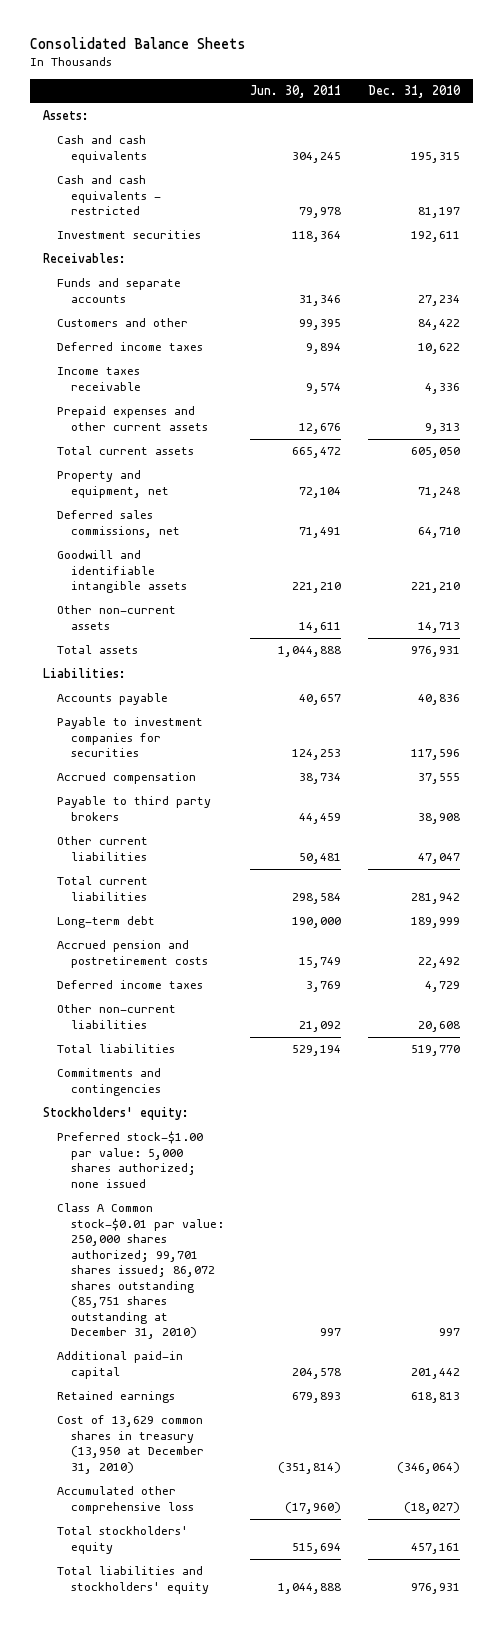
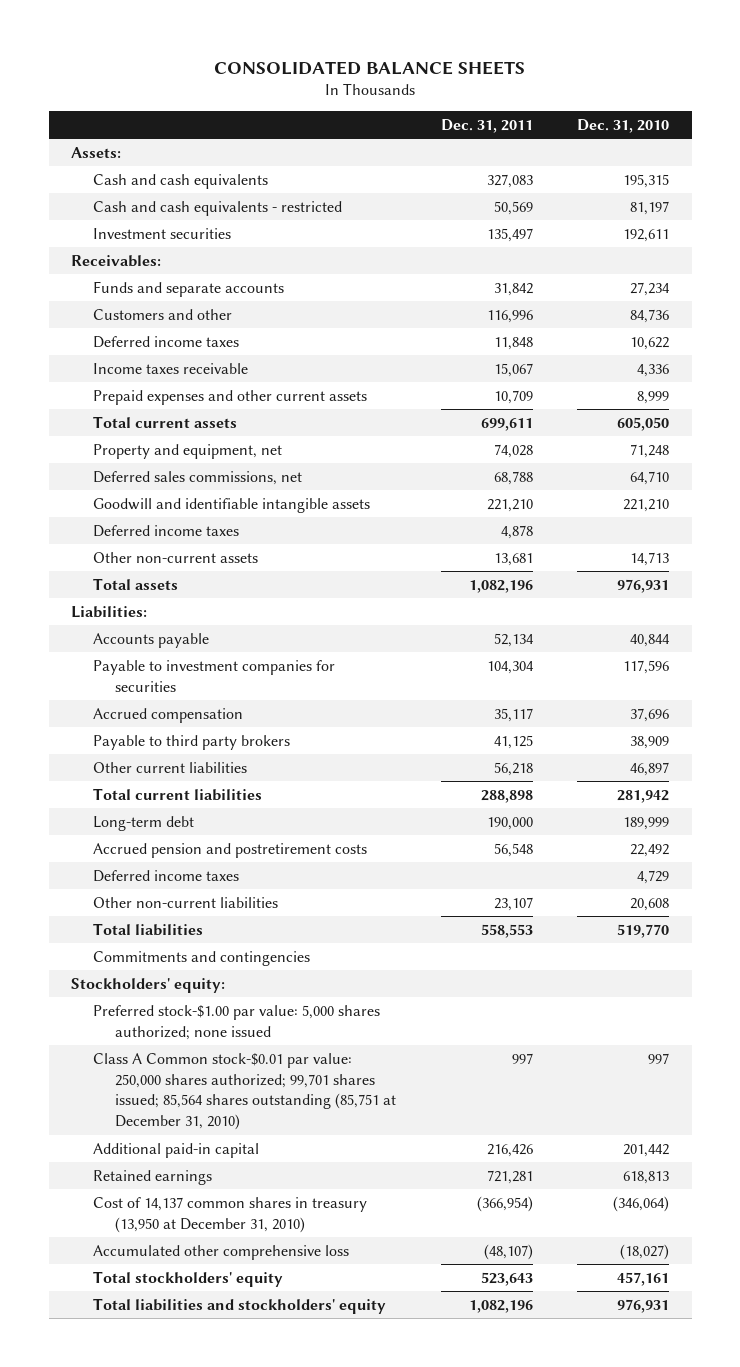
[30,37,247,50] Consolidated Balance Sheets -> [214,60,526,75] CONSOLIDATED BALANCE SHEETS
[250,85,342,99] Jun. 30, 2011 -> none
none -> [440,119,533,134] Dec. 31, 2011
[417,319,460,331] 84,422 -> [630,308,670,323] 84,736
[424,422,460,434] 9,313 -> [637,390,670,404] 8,999
none -> [93,524,240,537] Deferred income taxes
[417,694,460,706] 40,836 -> [630,633,671,647] 40,844
[417,773,460,785] 37,555 -> [630,707,670,722] 37,696
[417,812,460,824] 38,908 -> [630,735,670,749] 38,909
[417,852,460,864] 47,047 -> [630,761,670,776] 46,897
[57,1203,224,1340] Class A Common stock-$0.01 par value: 250,000 shares authorized; 99,701 shares issued; 86,072 shares outstanding (85,751 shares outstanding at December 31, 2010) -> [93,1052,397,1131] Class A Common stock-$0.01 par value: 250,000 shares authorized; 99,701 shares issued; 85,564 shares outstanding (85,751 at December 31, 2010)
[57,1415,204,1474] Cost of 13,629 common shares in treasury (13,950 at December 31, 2010) -> [93,1196,368,1233] Cost of 14,137 common shares in treasury (13,950 at December 31, 2010)

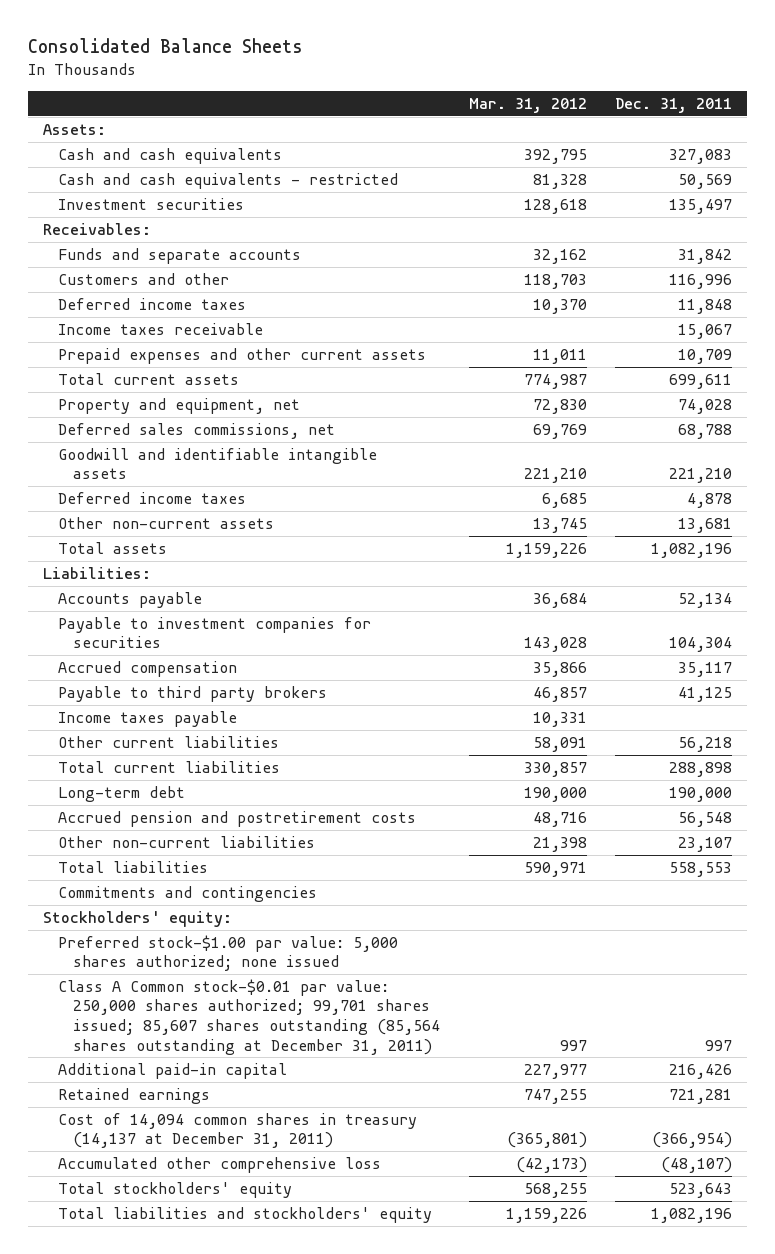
[214,60,526,75] CONSOLIDATED BALANCE SHEETS -> [28,38,304,54] Consolidated Balance Sheets
[577,119,670,134] Dec. 31, 2010 -> none
none -> [468,98,587,114] Mar. 31, 2012
none -> [57,710,237,727] Income taxes payable
[93,869,240,882] Deferred income taxes -> none
[93,1052,397,1131] Class A Common stock-$0.01 par value: 250,000 shares authorized; 99,701 shares issued; 85,564 shares outstanding (85,751 at December 31, 2010) -> [57,978,441,1055] Class A Common stock-$0.01 par value: 250,000 shares authorized; 99,701 shares issued; 85,607 shares outstanding (85,564 shares outstanding at December 31, 2011)
[93,1196,368,1233] Cost of 14,137 common shares in treasury (13,950 at December 31, 2010) -> [57,1112,417,1149] Cost of 14,094 common shares in treasury (14,137 at December 31, 2011)

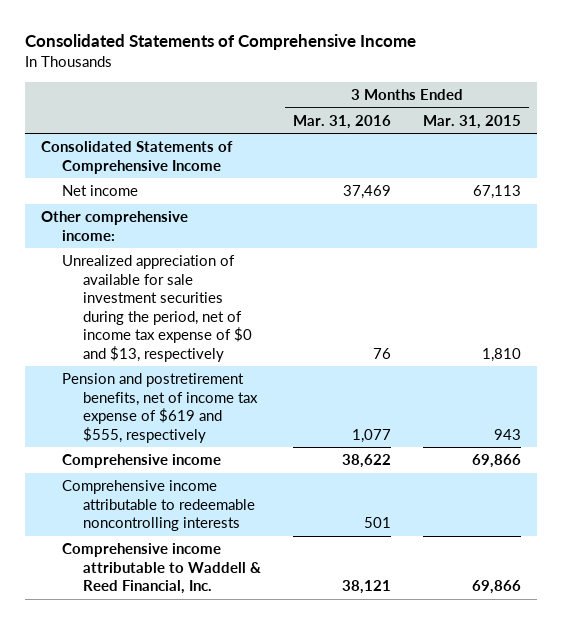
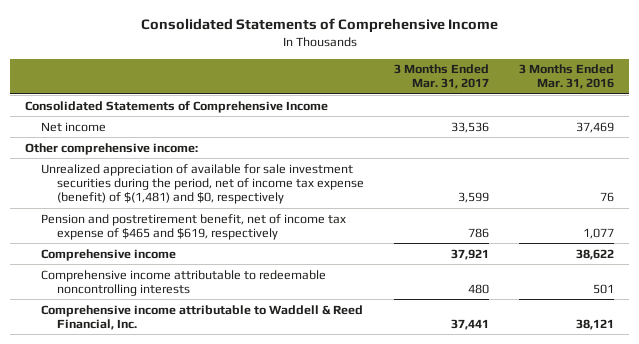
[422,114,521,129] Mar. 31, 2015 -> none
none -> [393,64,489,90] 3 Months Ended Mar. 31, 2017
[61,255,252,362] Unrealized appreciation of available for sale investment securities during the period, net of income tax expense of $0 and $13, respectively -> [40,163,364,205] Unrealized appreciation of available for sale investment securities during the period, net of income tax expense (benefit) of $(1,481) and $0, respectively
[61,373,258,443] Pension and postretirement benefits, net of income tax expense of $619 and $555, respectively -> [40,213,346,240] Pension and postretirement benefit, net of income tax expense of $465 and $619, respectively

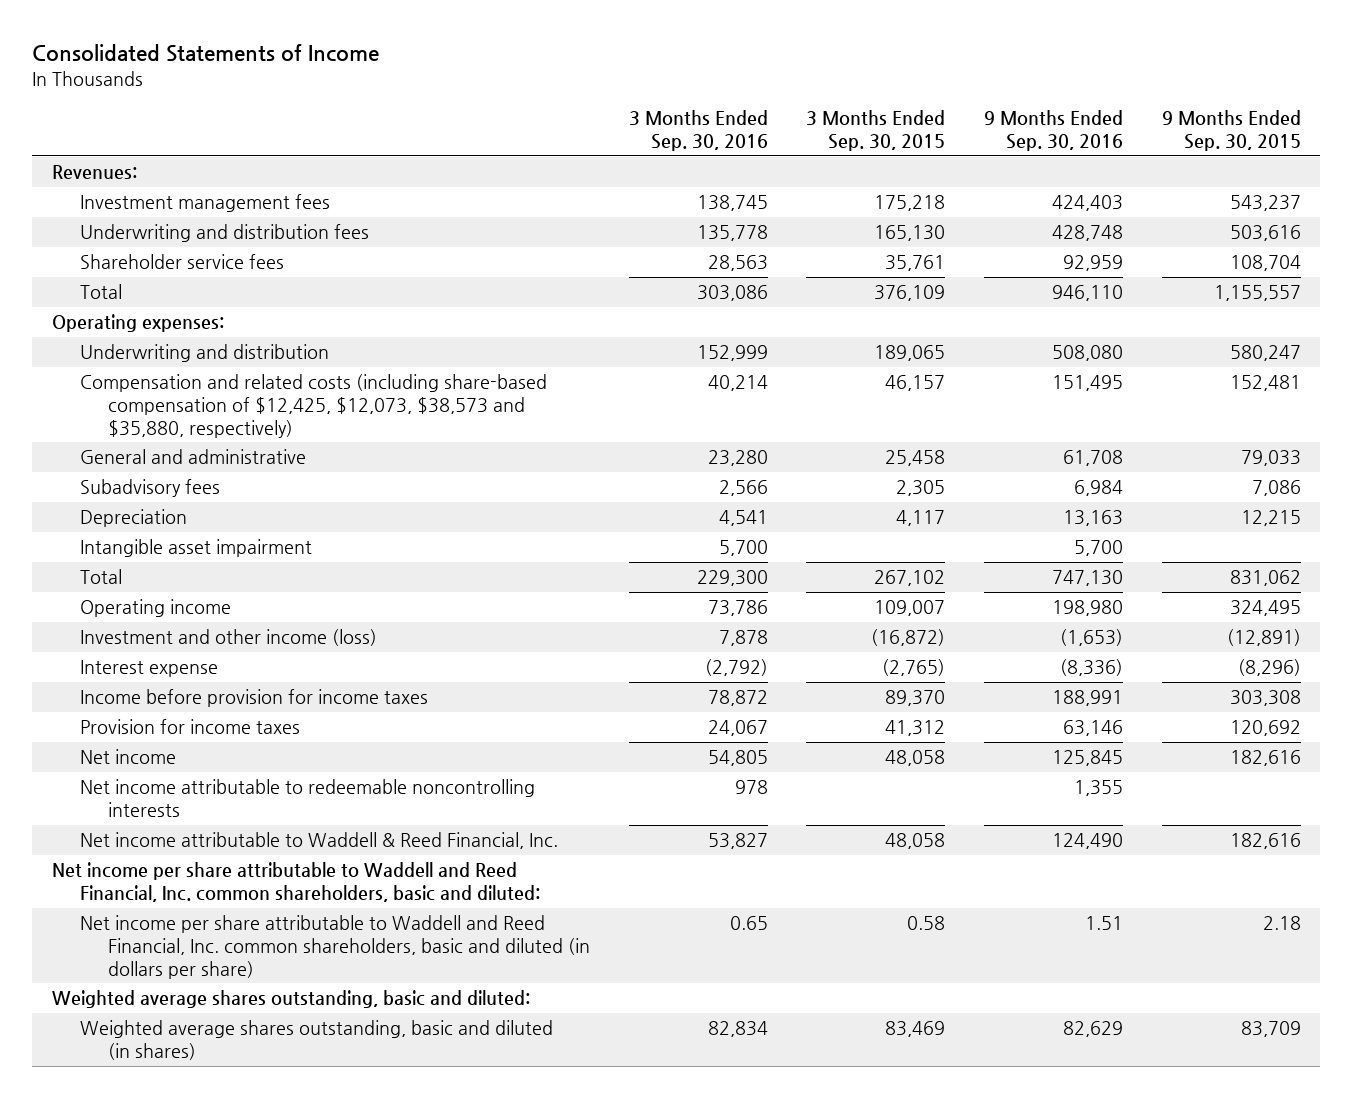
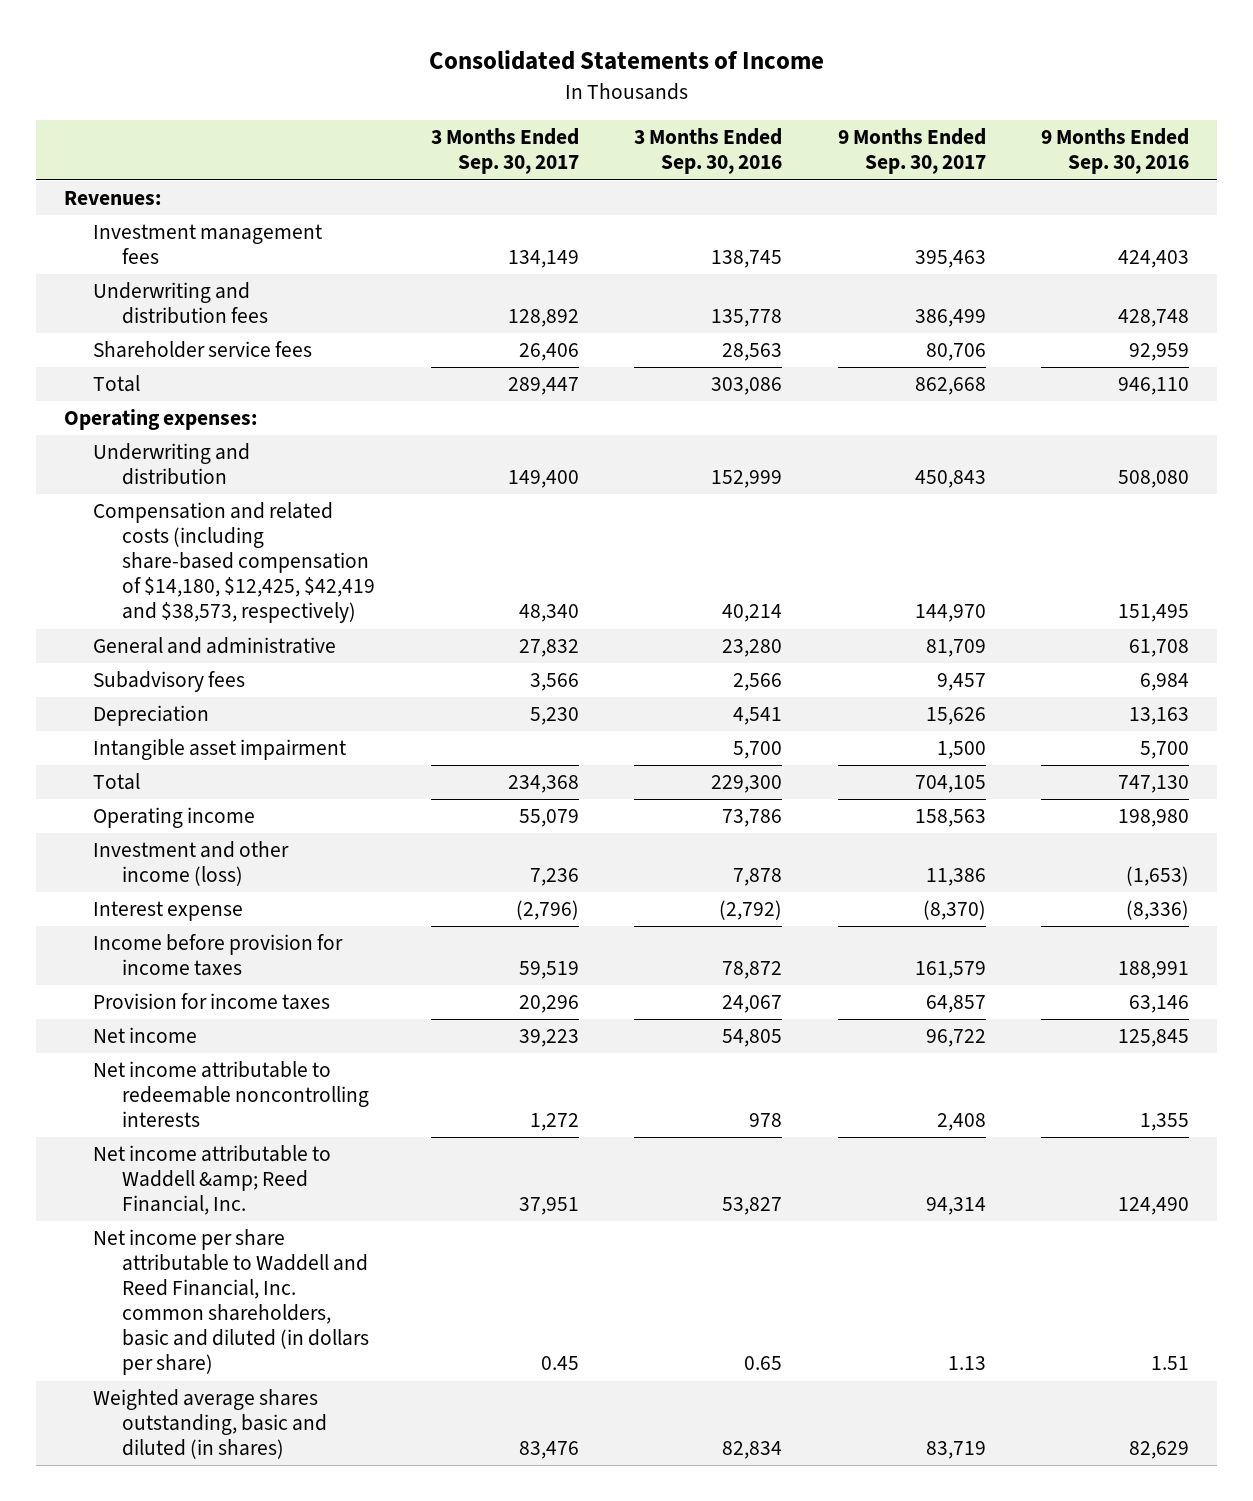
[806,110,946,151] 3 Months Ended Sep. 30, 2015 -> none
[1161,110,1301,151] 9 Months Ended Sep. 30, 2015 -> none
none -> [430,128,579,175] 3 Months Ended Sep. 30, 2017
none -> [837,128,986,175] 9 Months Ended Sep. 30, 2017
[79,374,547,438] Compensation and related costs (including share-based compensation of $12,425, $12,073, $38,573 and $35,880, respectively) -> [92,502,376,624] Compensation and related costs (including share-based compensation of $14,180, $12,425, $42,419 and $38,573, respectively)
[51,862,540,903] Net income per share attributable to Waddell and Reed Financial, Inc. common shareholders, basic and diluted: -> none
[79,832,558,850] Net income attributable to Waddell & Reed Financial, Inc. -> [92,1145,331,1216] Net income attributable to Waddell &amp; Reed Financial, Inc.
[51,990,530,1009] Weighted average shares outstanding, basic and diluted: -> none

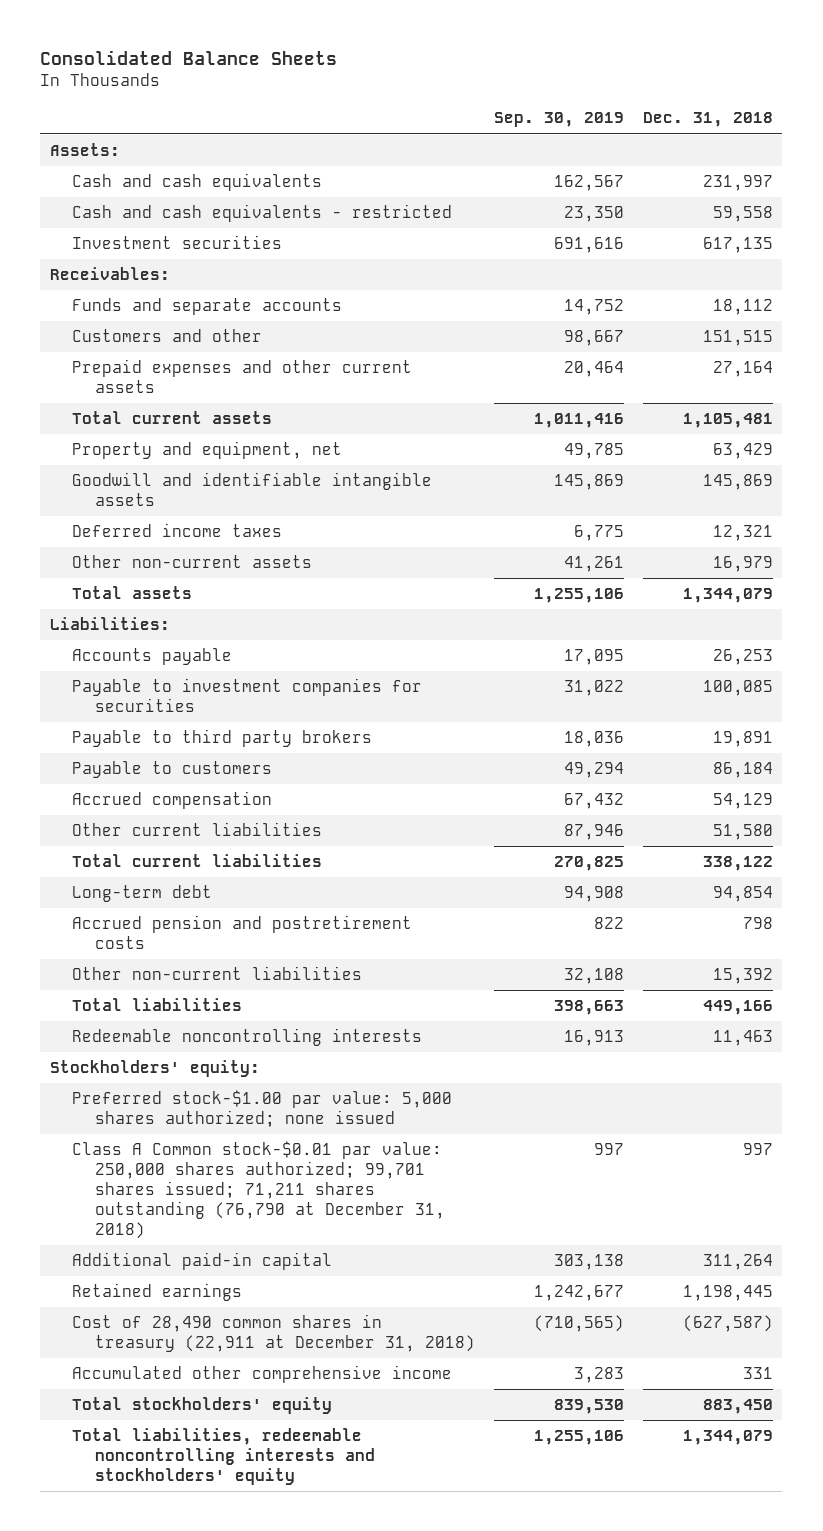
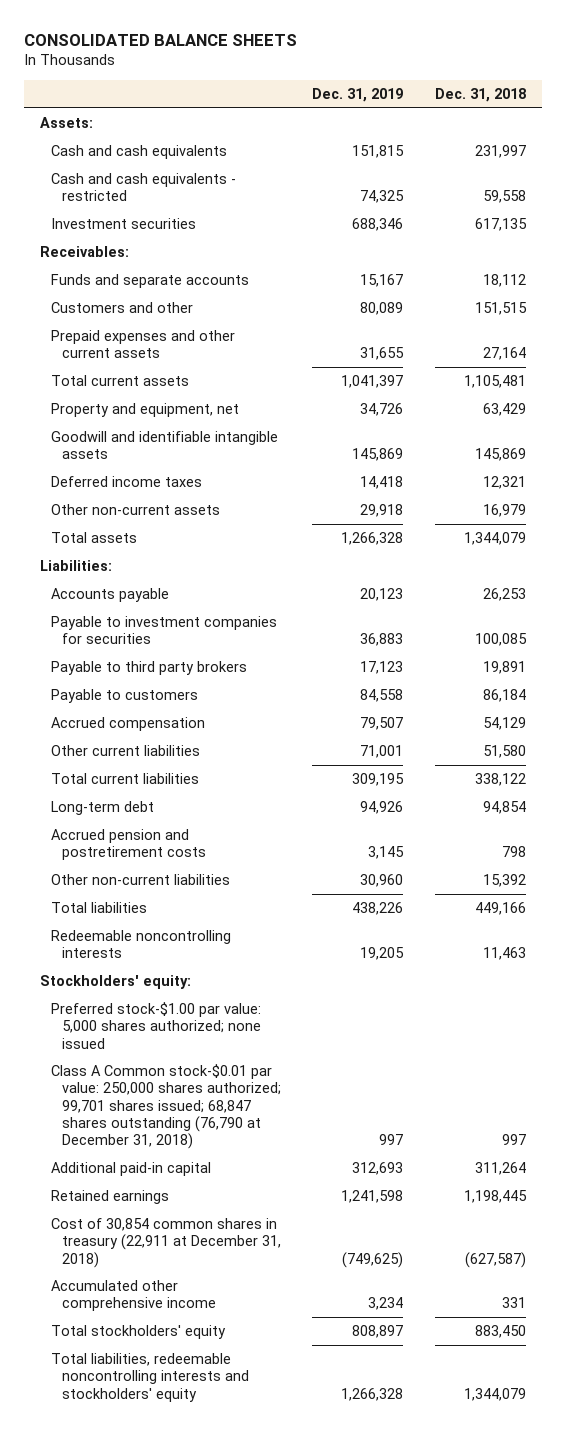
[40,49,338,65] Consolidated Balance Sheets -> [23,34,297,47] CONSOLIDATED BALANCE SHEETS
[493,112,624,128] Sep. 30, 2019 -> none
none -> [312,87,404,102] Dec. 31, 2019
[72,1141,445,1239] Class A Common stock-$0.01 par value: 250,000 shares authorized; 99,701 shares issued; 71,211 shares outstanding (76,790 at December 31, 2018) -> [50,1063,281,1150] Class A Common stock-$0.01 par value: 250,000 shares authorized; 99,701 shares issued; 68,847 shares outstanding (76,790 at December 31, 2018)
[72,1314,475,1353] Cost of 28,490 common shares in treasury (22,911 at December 31, 2018) -> [50,1217,281,1268] Cost of 30,854 common shares in treasury (22,911 at December 31, 2018)

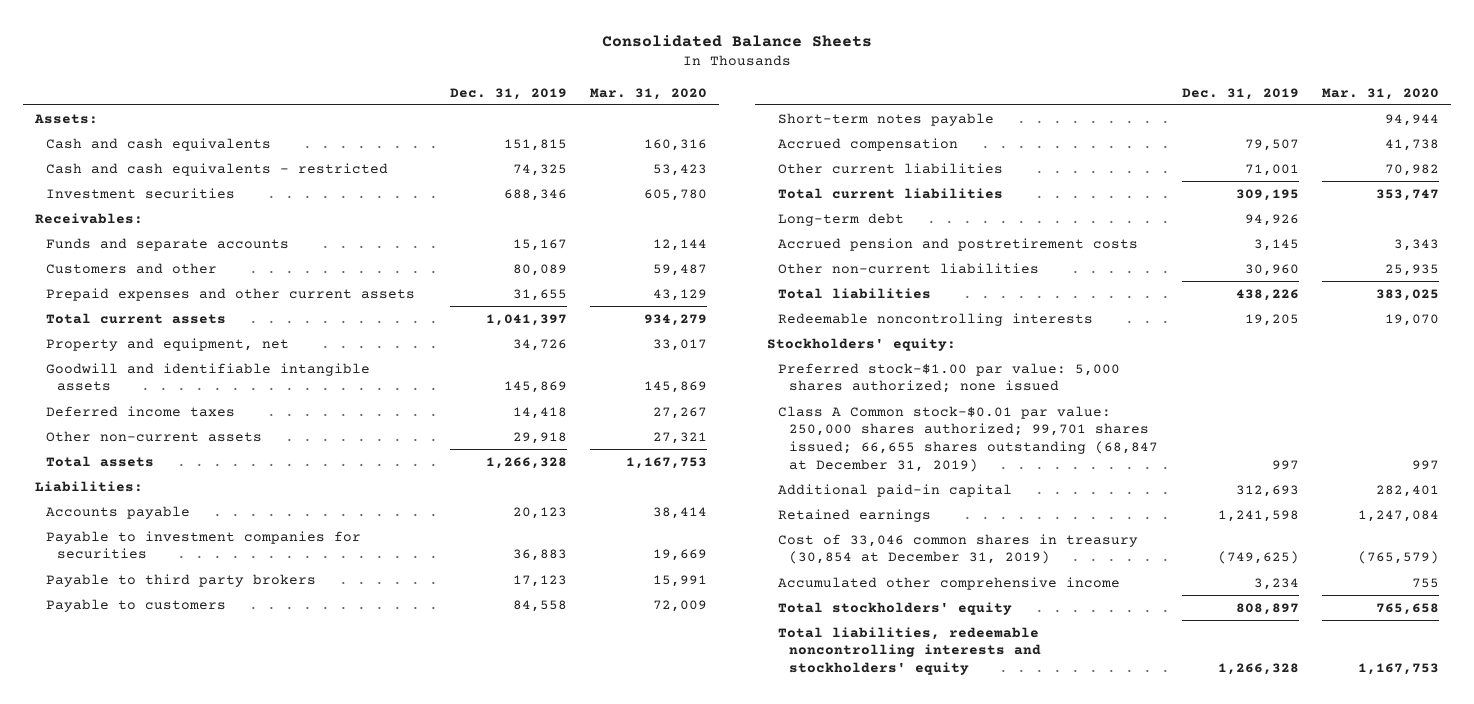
[23,34,297,47] CONSOLIDATED BALANCE SHEETS -> [602,34,873,47] Consolidated Balance Sheets
[434,87,526,102] Dec. 31, 2018 -> none
none -> [590,87,708,100] Mar. 31, 2020
none -> [778,112,995,126] Short-term notes payable
[50,1063,281,1150] Class A Common stock-$0.01 par value: 250,000 shares authorized; 99,701 shares issued; 68,847 shares outstanding (76,790 at December 31, 2018) -> [778,405,1159,473] Class A Common stock-$0.01 par value: 250,000 shares authorized; 99,701 shares issued; 66,655 shares outstanding (68,847 at December 31, 2019)
[50,1217,281,1268] Cost of 30,854 common shares in treasury (22,911 at December 31, 2018) -> [778,533,1139,565] Cost of 33,046 common shares in treasury (30,854 at December 31, 2019)

